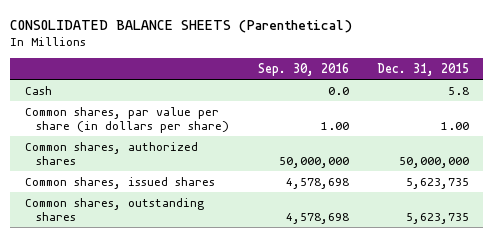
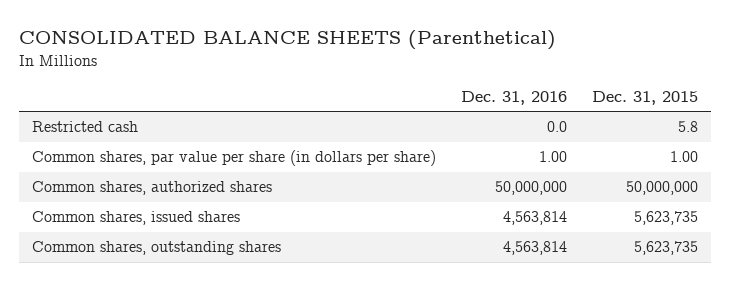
[257,63,349,77] Sep. 30, 2016 -> none
none -> [461,90,568,105] Dec. 31, 2016
[24,85,52,95] Cash -> [31,121,138,133] Restricted cash

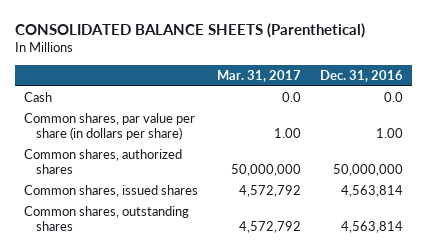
[592,90,699,105] Dec. 31, 2015 -> none
none -> [217,70,302,83] Mar. 31, 2017
[31,121,138,133] Restricted cash -> [24,92,53,103] Cash

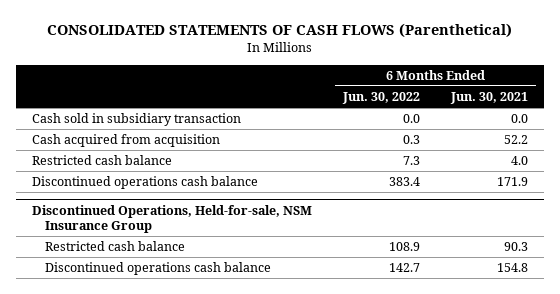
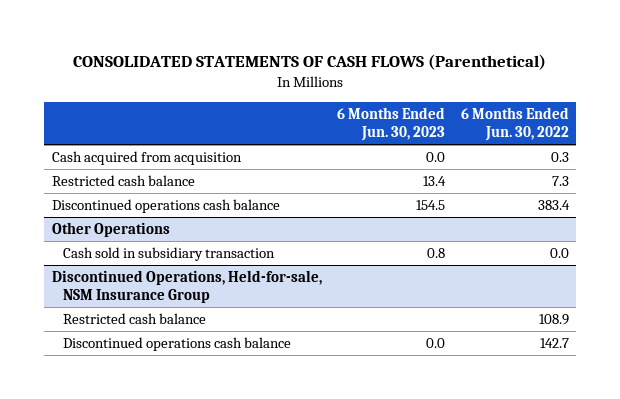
[450,91,529,104] Jun. 30, 2021 -> none
none -> [337,107,446,142] 6 Months Ended Jun. 30, 2023
[31,113,241,127] Cash sold in subsidiary transaction -> none
none -> [51,222,170,238] Other Operations
none -> [62,247,275,262] Cash sold in subsidiary transaction

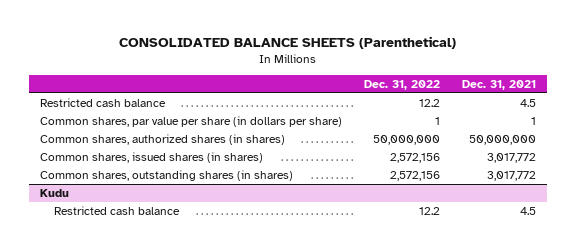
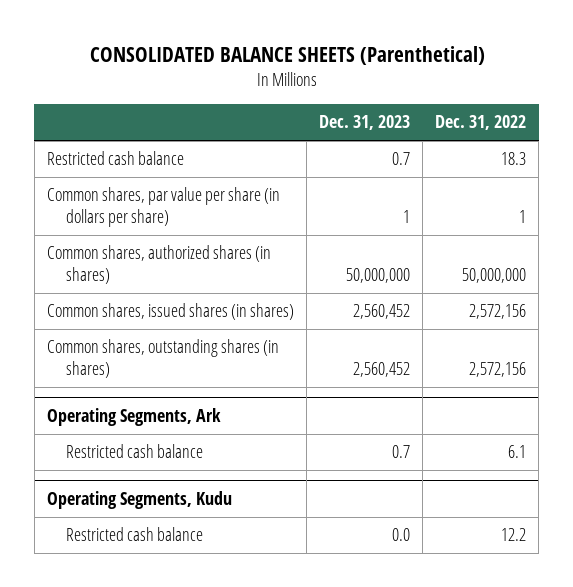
[461,80,536,91] Dec. 31, 2021 -> none
none -> [319,115,411,131] Dec. 31, 2023
[418,98,440,107] 12.2 -> [501,152,527,166] 18.3
[39,188,69,197] Kudu -> none
none -> [46,408,221,427] Operating Segments, Ark
none -> [65,444,203,459] Restricted cash balance
none -> [46,491,232,510] Operating Segments, Kudu

